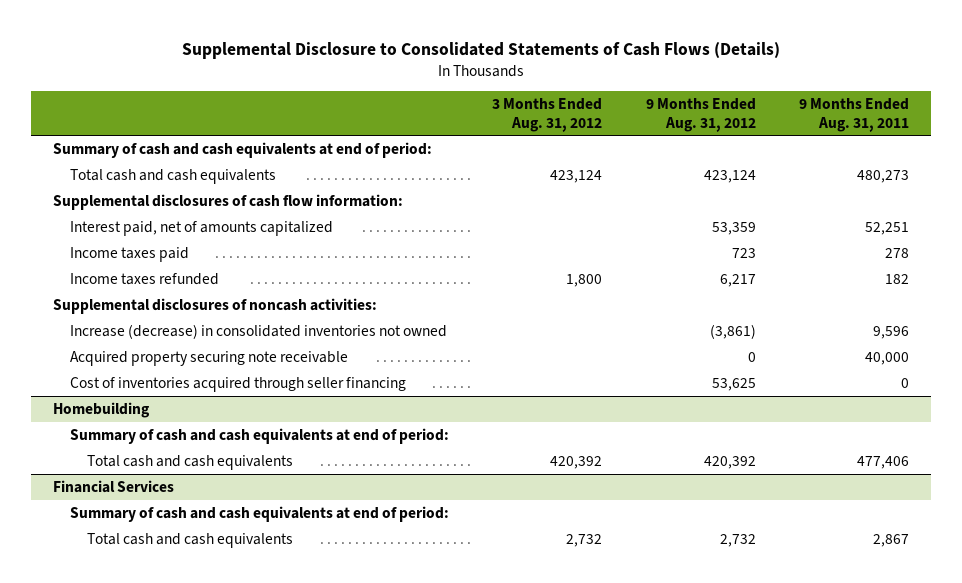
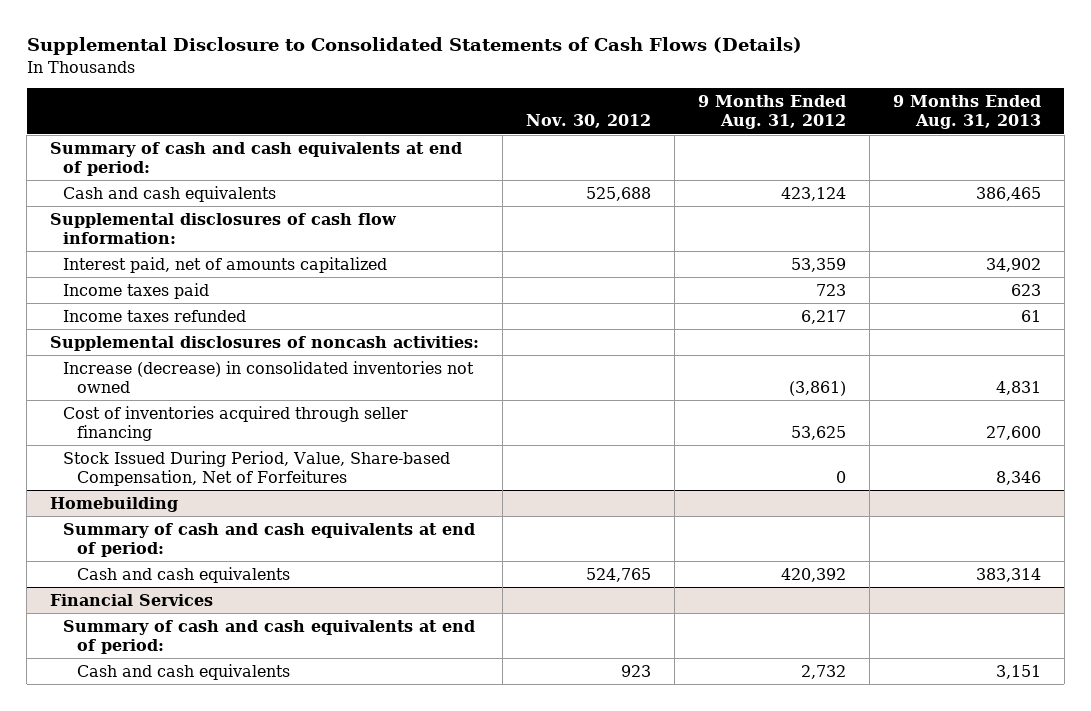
[492,98,603,132] 3 Months Ended Aug. 31, 2012 -> none
[799,98,910,132] 9 Months Ended Aug. 31, 2011 -> none
none -> [526,114,652,129] Nov. 30, 2012
none -> [892,95,1041,130] 9 Months Ended Aug. 31, 2013
[69,168,276,184] Total cash and cash equivalents -> [63,185,277,202] Cash and cash equivalents
[69,350,348,366] Acquired property securing note receivable -> none
none -> [63,450,451,486] Stock Issued During Period, Value, Share-based Compensation, Net of Forfeitures
[86,454,293,470] Total cash and cash equivalents -> [76,566,290,583] Cash and cash equivalents
[86,532,293,548] Total cash and cash equivalents -> [76,663,290,680] Cash and cash equivalents

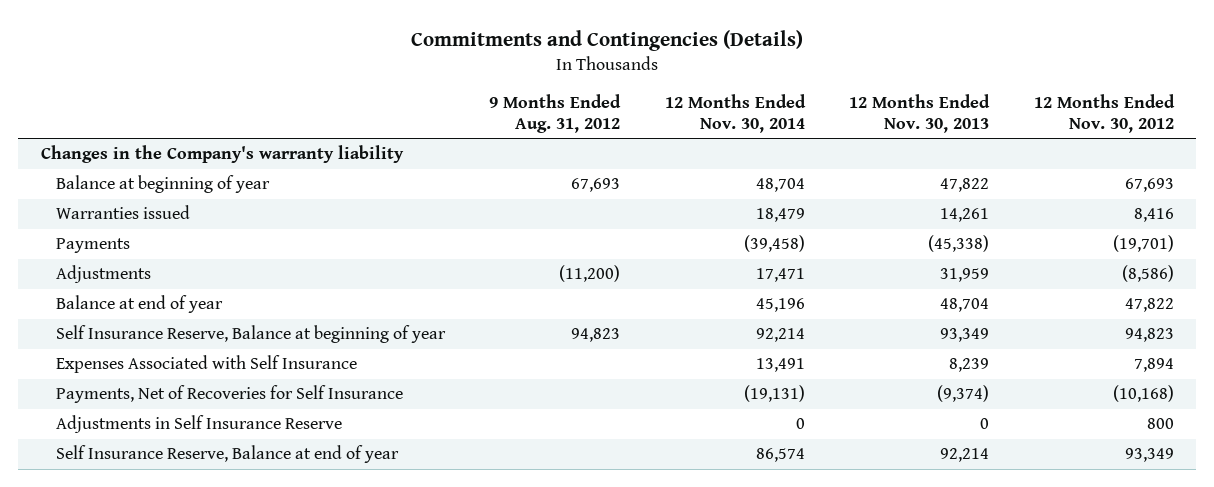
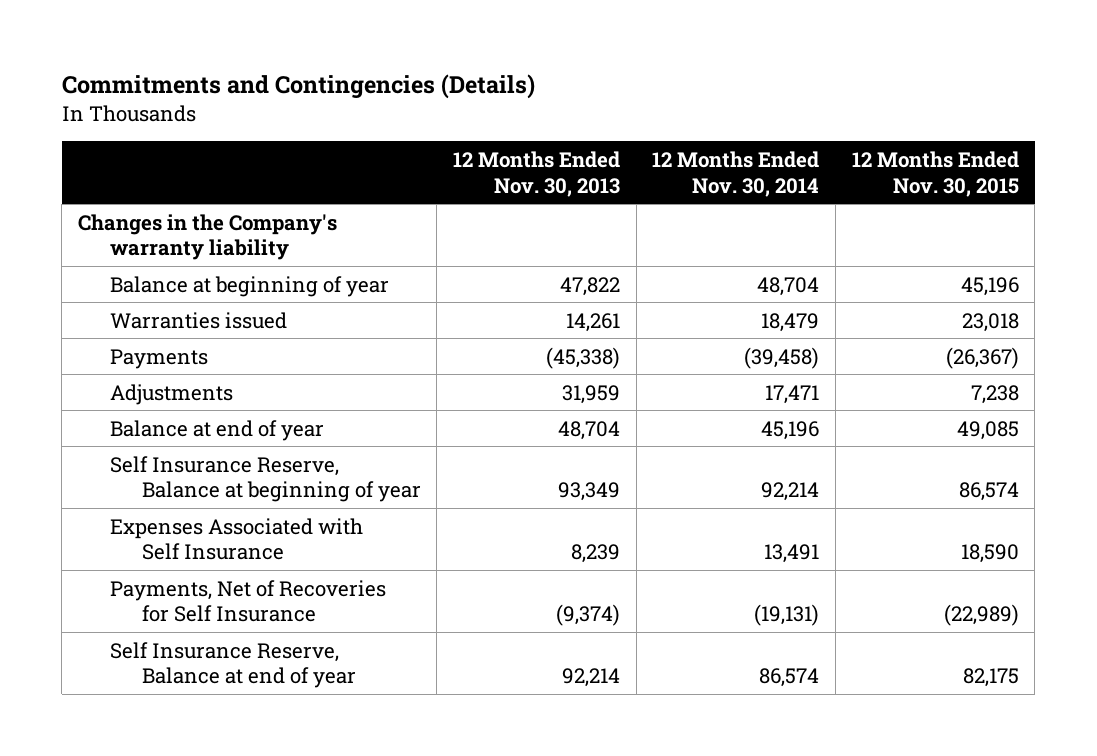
[489,93,622,133] 9 Months Ended Aug. 31, 2012 -> none
[1033,93,1175,133] 12 Months Ended Nov. 30, 2012 -> none
none -> [851,150,1019,197] 12 Months Ended Nov. 30, 2015
[55,415,342,434] Adjustments in Self Insurance Reserve -> none

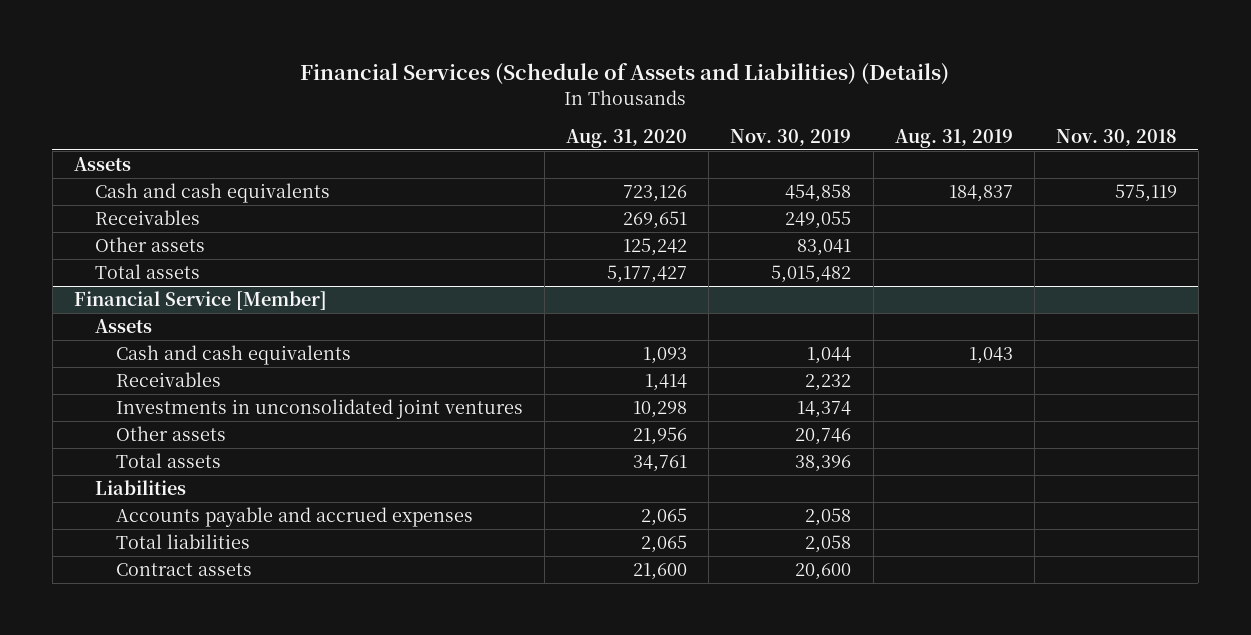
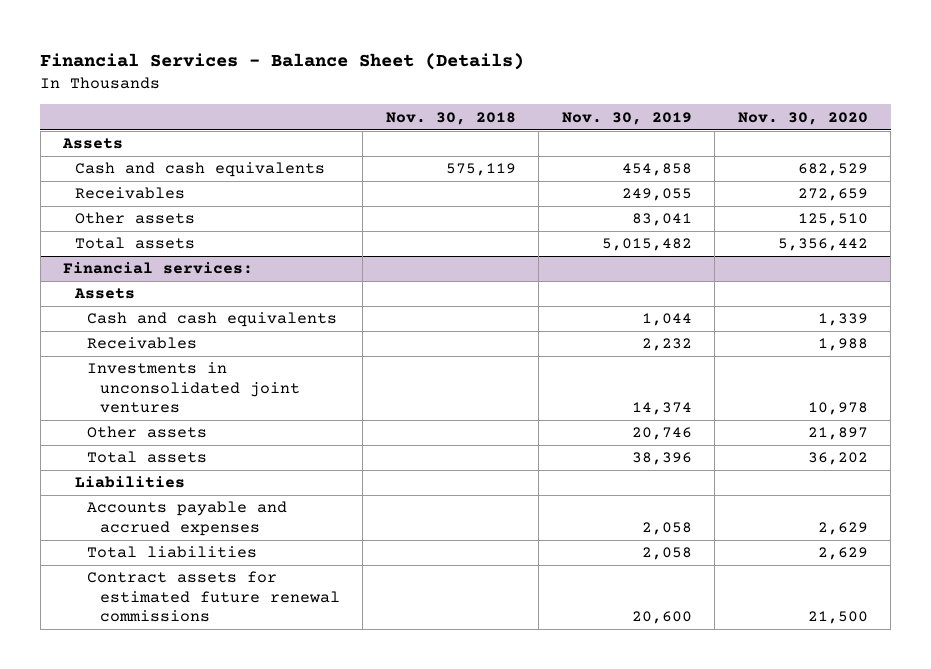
[300,63,950,86] Financial Services (Schedule of Assets and Liabilities) (Details) -> [40,52,525,70] Financial Services - Balance Sheet (Details)
[566,128,688,148] Aug. 31, 2020 -> none
[894,128,1013,148] Aug. 31, 2019 -> none
none -> [737,111,868,125] Nov. 30, 2020
[73,291,327,311] Financial Service [Member] -> [63,262,254,275] Financial services:
[116,563,253,577] Contract assets -> [87,571,340,622] Contract assets for estimated future renewal commissions

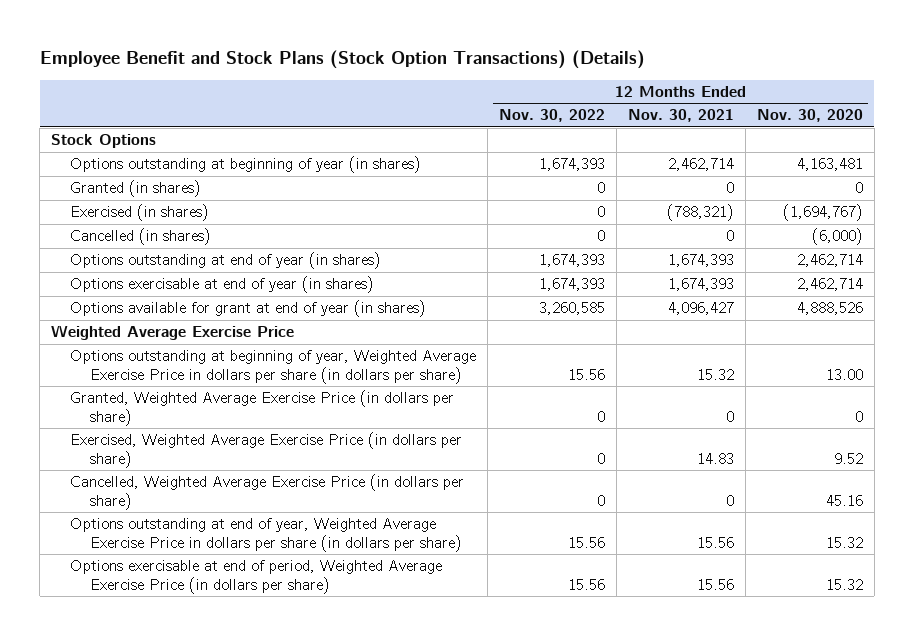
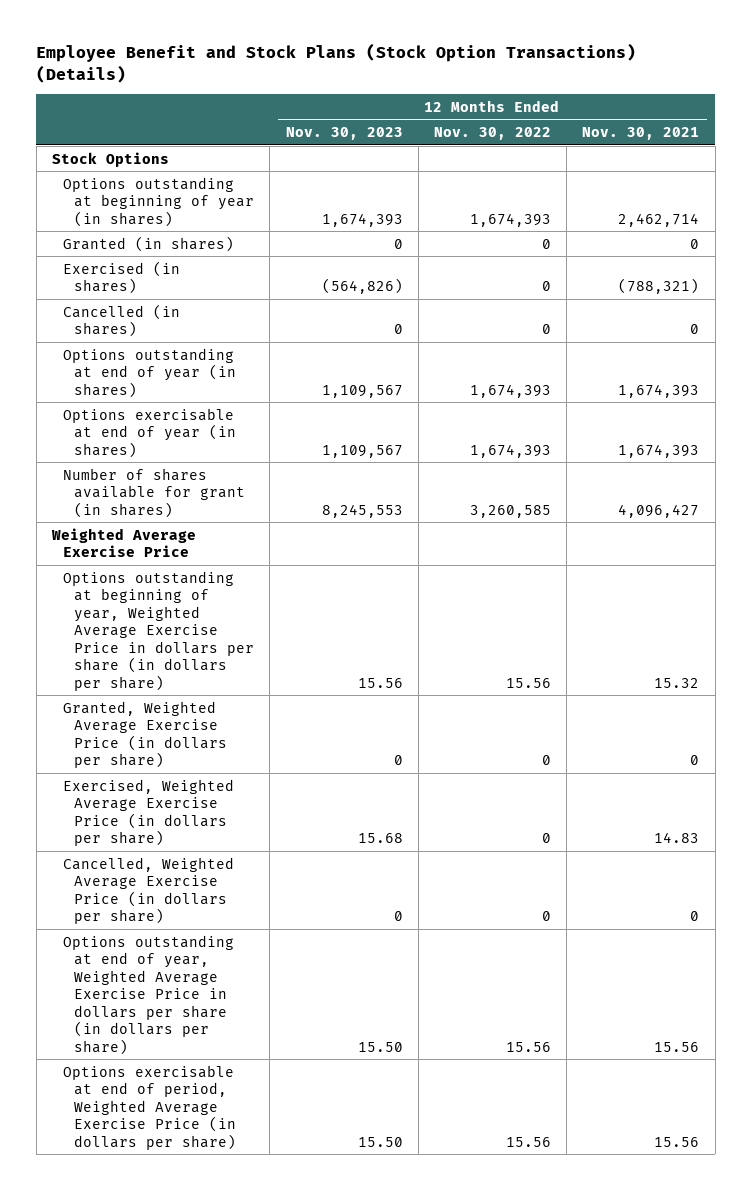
[756,109,863,123] Nov. 30, 2020 -> none
none -> [285,127,403,141] Nov. 30, 2023
[70,300,427,318] Options available for grant at end of year (in shares) -> [63,467,246,518] Number of shares available for grant (in shares)

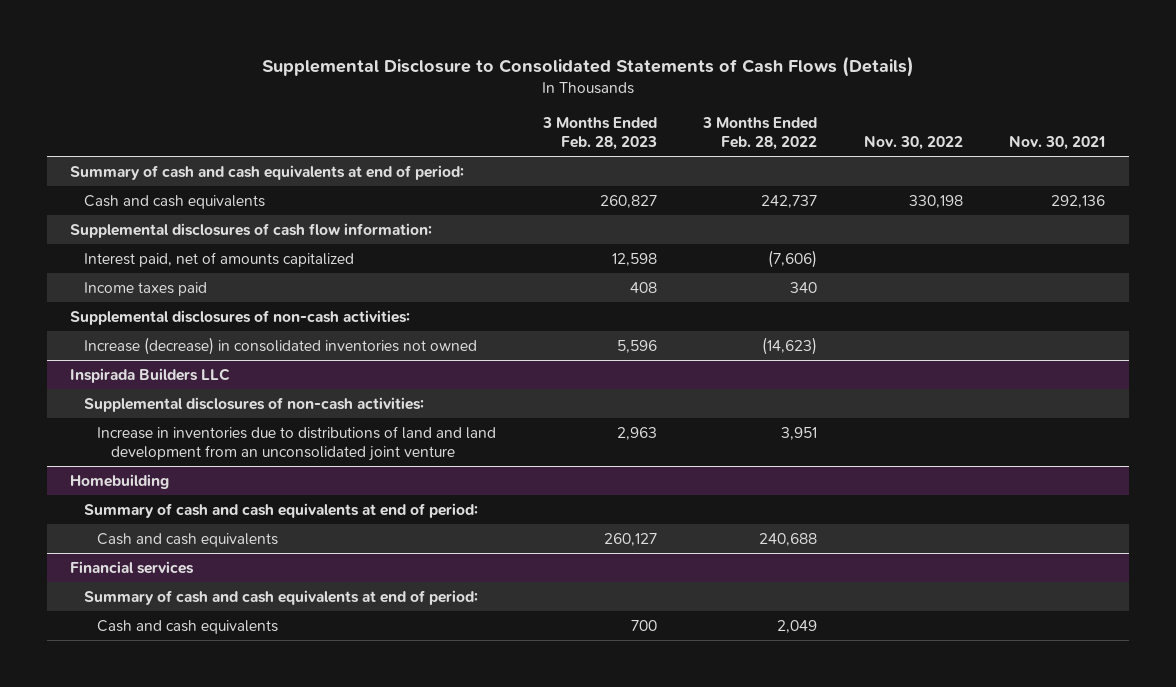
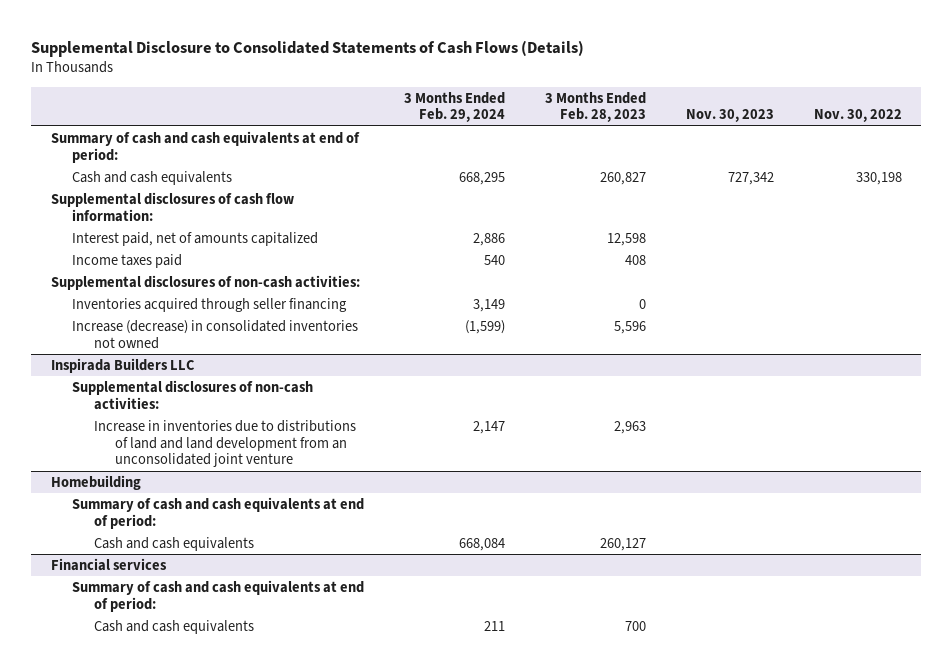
[702,117,818,151] 3 Months Ended Feb. 28, 2022 -> none
[1009,136,1106,151] Nov. 30, 2021 -> none
none -> [404,91,506,123] 3 Months Ended Feb. 29, 2024
none -> [685,109,774,123] Nov. 30, 2023
none -> [72,297,348,312] Inventories acquired through seller financing

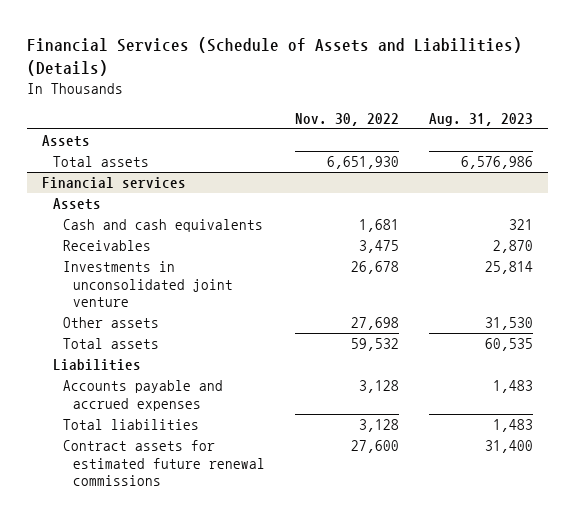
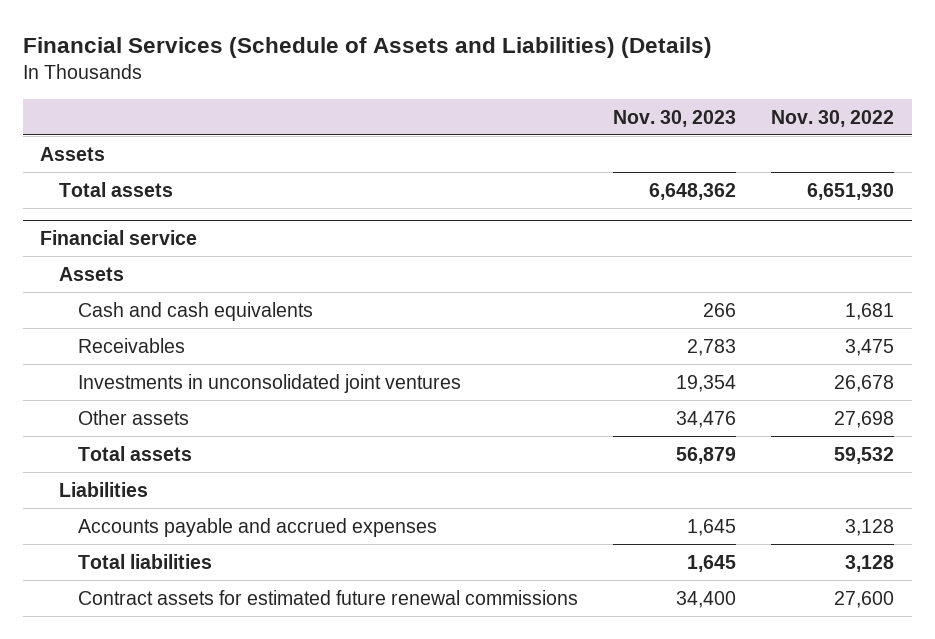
[428,113,533,127] Aug. 31, 2023 -> none
none -> [613,109,737,127] Nov. 30, 2023
[42,177,187,189] Financial services -> [40,230,198,246] Financial service
[62,261,234,308] Investments in unconsolidated joint venture -> [78,373,462,393] Investments in unconsolidated joint ventures

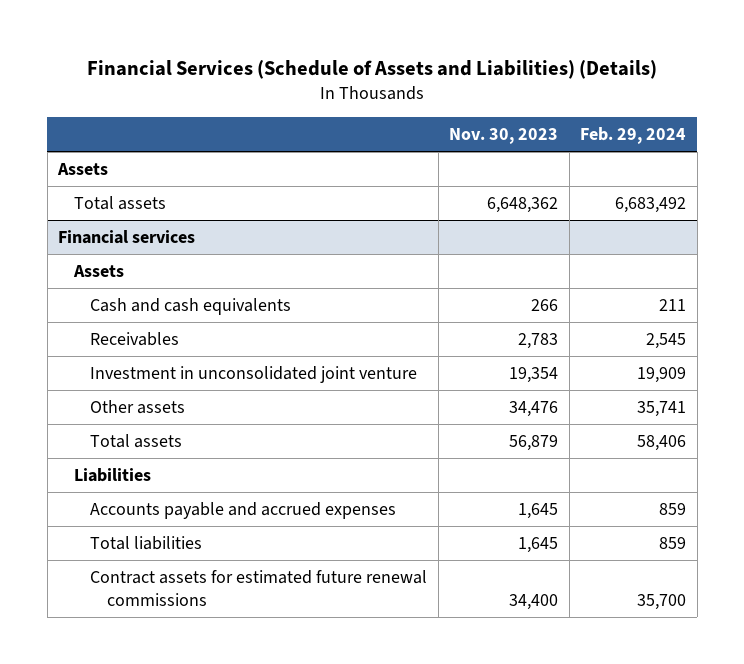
[771,109,895,127] Nov. 30, 2022 -> none
none -> [580,127,687,145] Feb. 29, 2024
[40,230,198,246] Financial service -> [58,230,196,245] Financial services
[78,373,462,393] Investments in unconsolidated joint ventures -> [90,366,418,384] Investment in unconsolidated joint venture

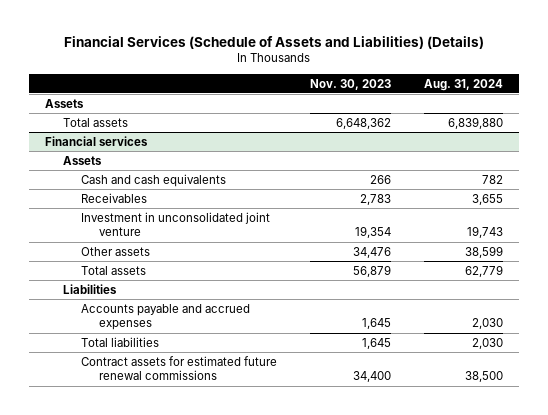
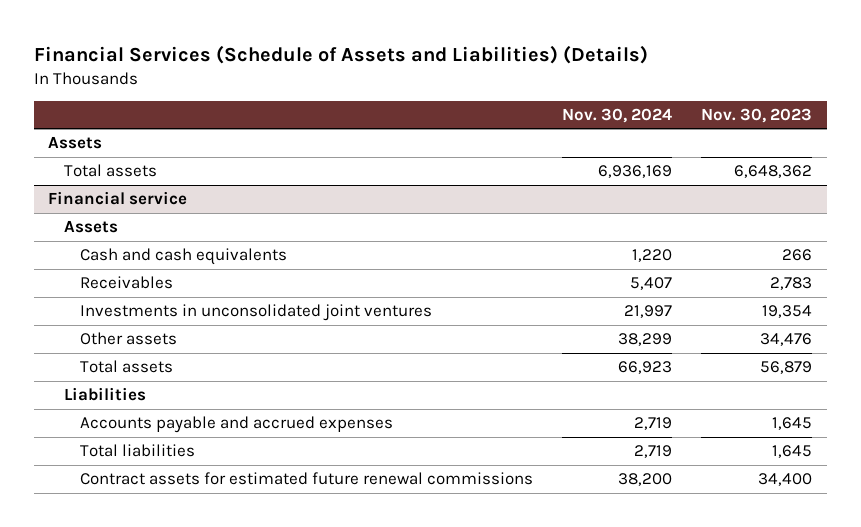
[424,78,504,91] Aug. 31, 2024 -> none
none -> [562,108,673,124] Nov. 30, 2024
[45,135,149,146] Financial services -> [48,191,188,206] Financial service
[81,211,271,237] Investment in unconsolidated joint venture -> [80,304,433,322] Investments in unconsolidated joint ventures

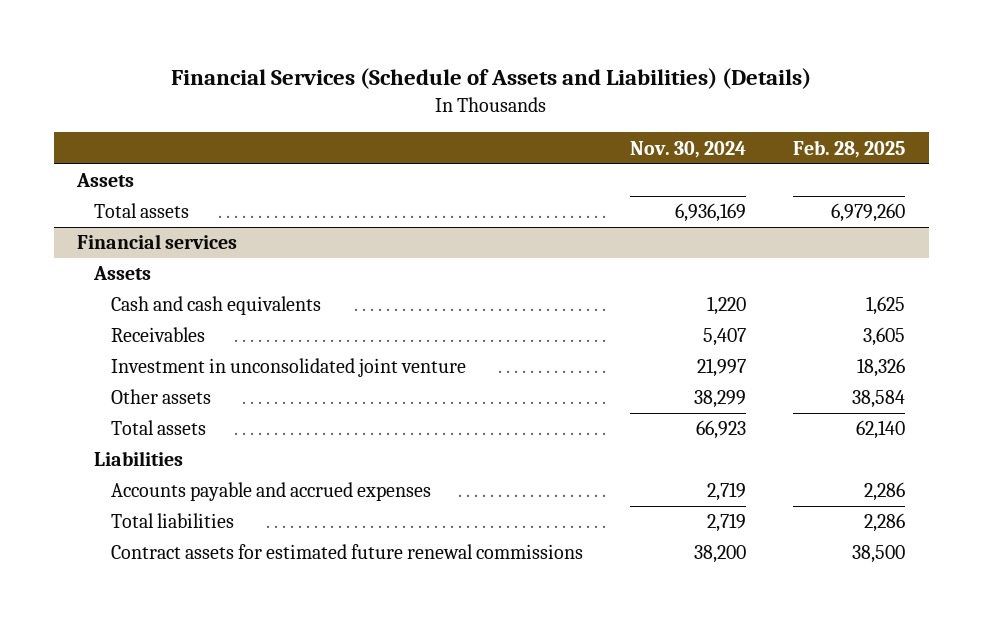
[701,108,813,124] Nov. 30, 2023 -> none
none -> [793,139,906,158] Feb. 28, 2025
[48,191,188,206] Financial service -> [77,234,238,250] Financial services
[80,304,433,322] Investments in unconsolidated joint ventures -> [110,358,466,378] Investment in unconsolidated joint venture

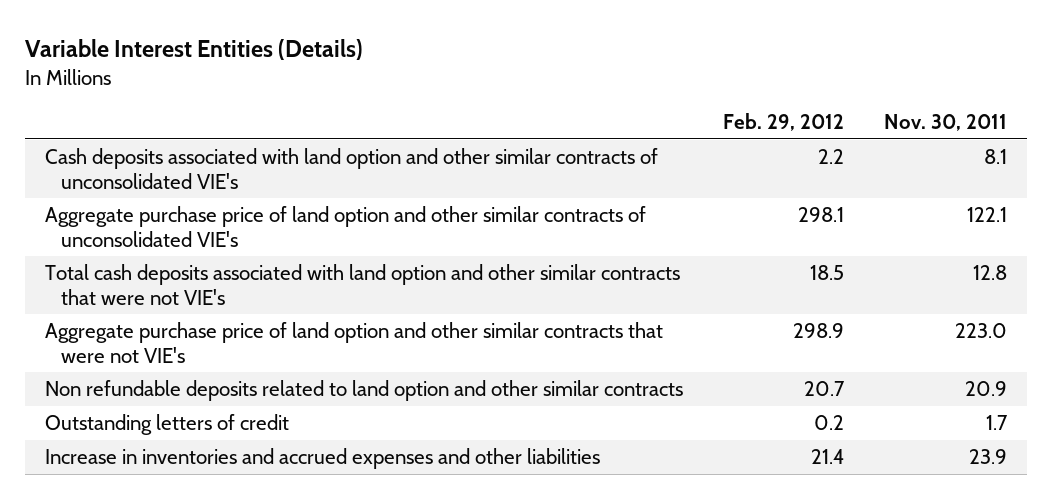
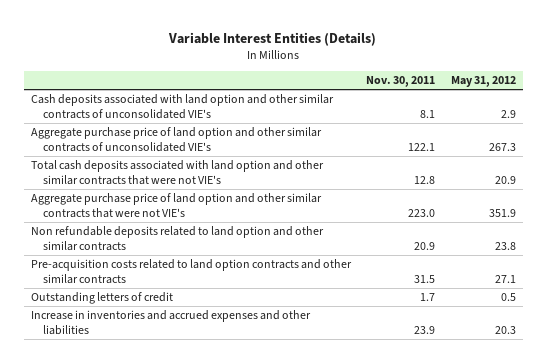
[723,113,845,132] Feb. 29, 2012 -> none
none -> [450,76,516,88] May 31, 2012
none -> [31,259,353,285] Pre-acquisition costs related to land option contracts and other similar contracts

